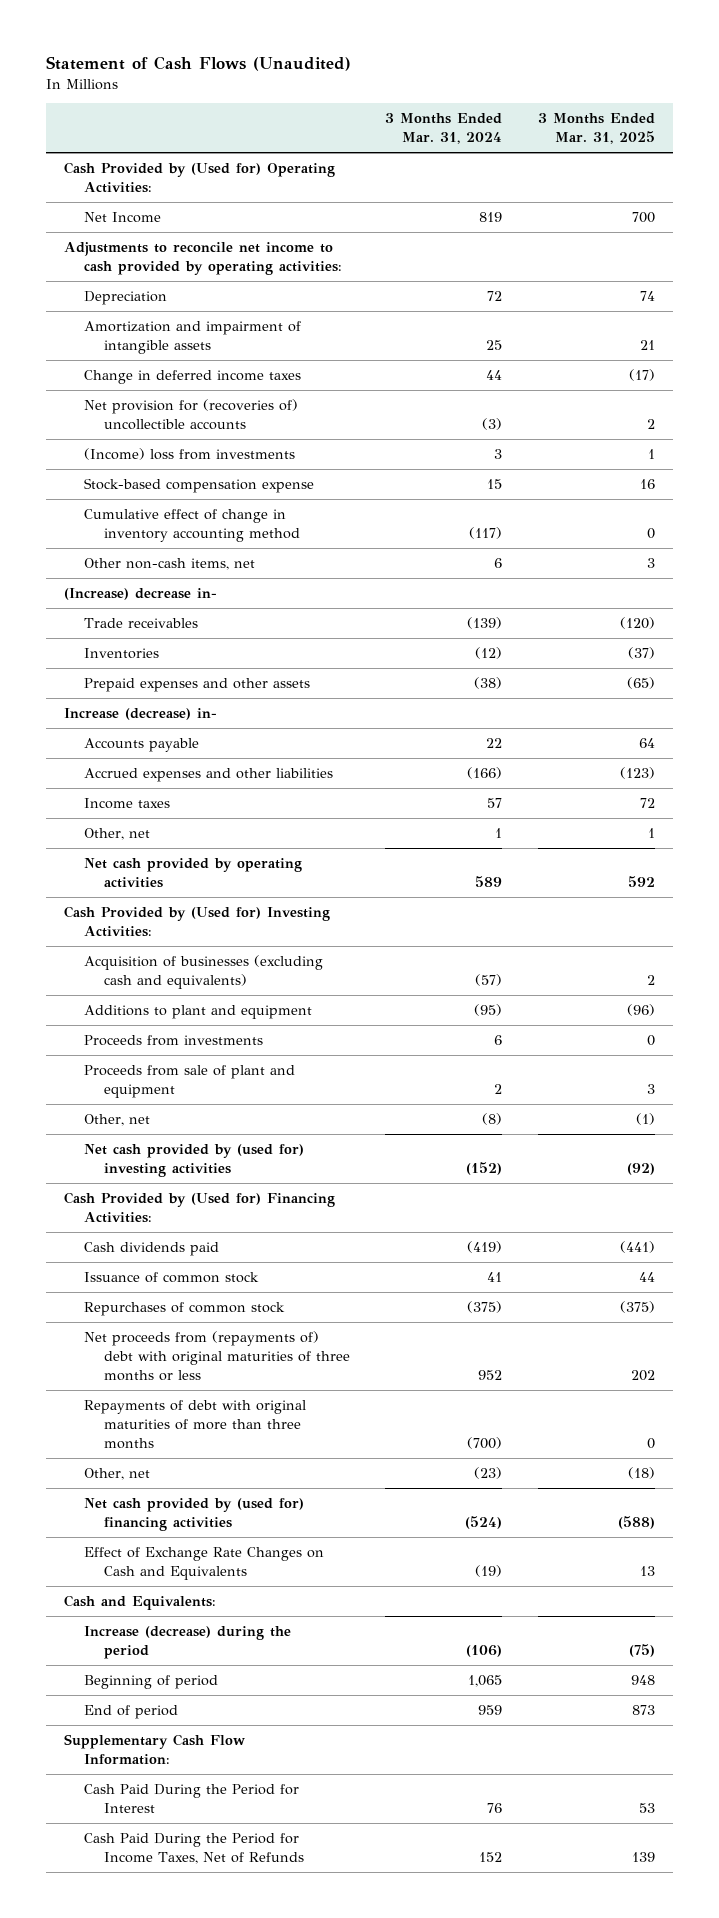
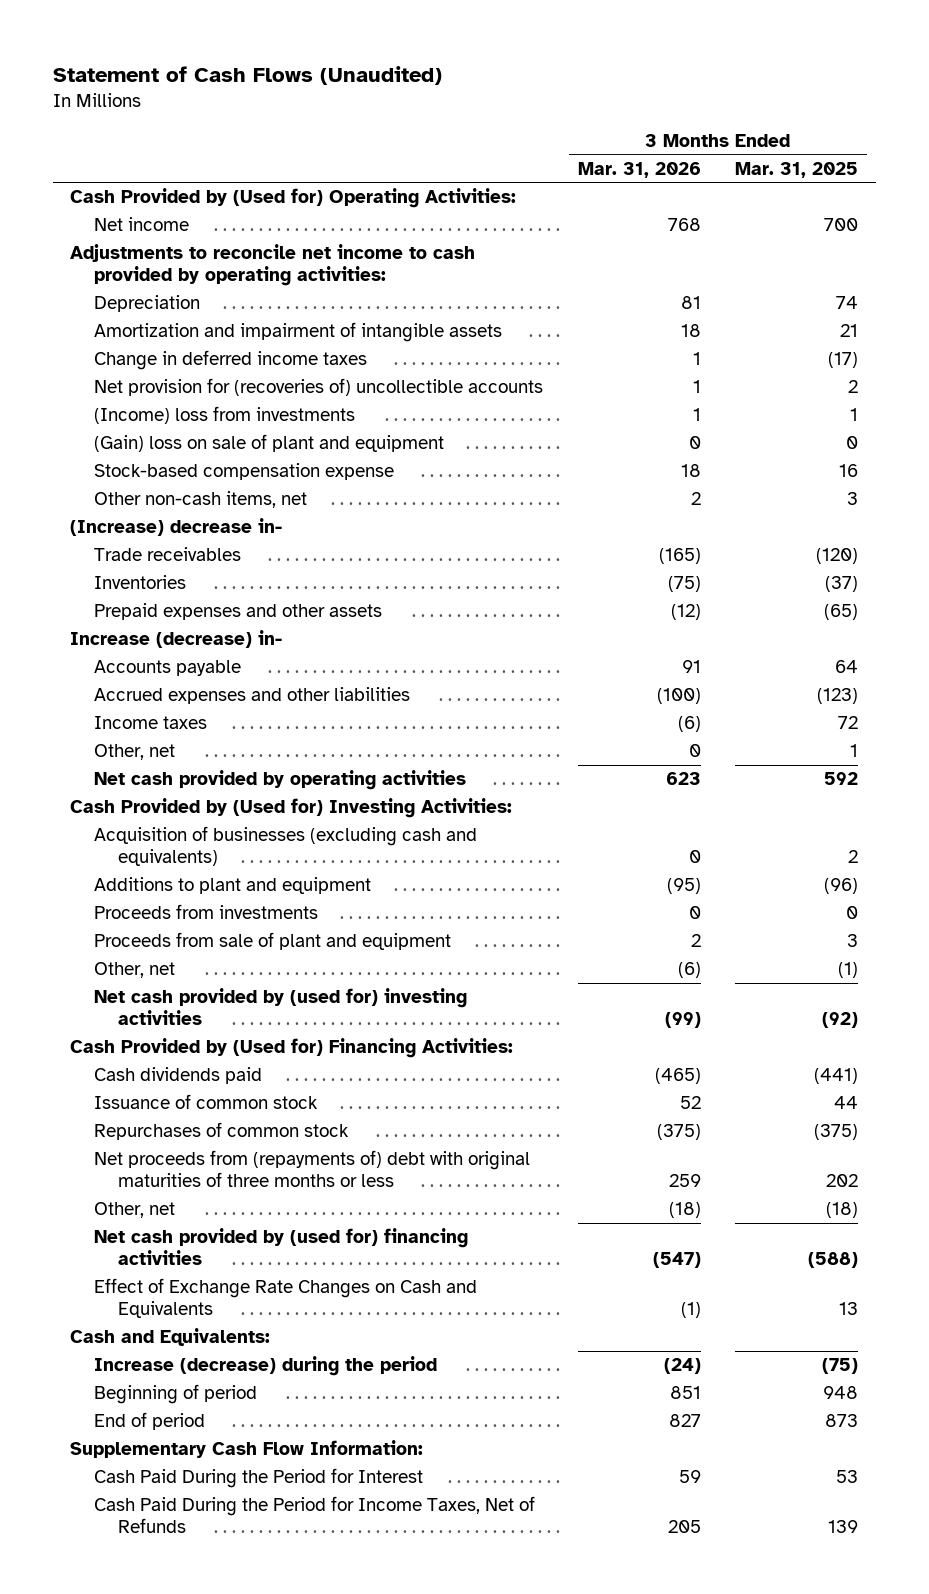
[385,113,503,145] 3 Months Ended Mar. 31, 2024 -> none
none -> [577,161,701,178] Mar. 31, 2026
[83,212,161,224] Net Income -> [94,217,190,232] Net income
none -> [94,434,445,453] (Gain) loss on sale of plant and equipment
[83,509,300,542] Cumulative effect of change in inventory accounting method -> none
[83,1400,306,1449] Repayments of debt with original maturities of more than three months -> none

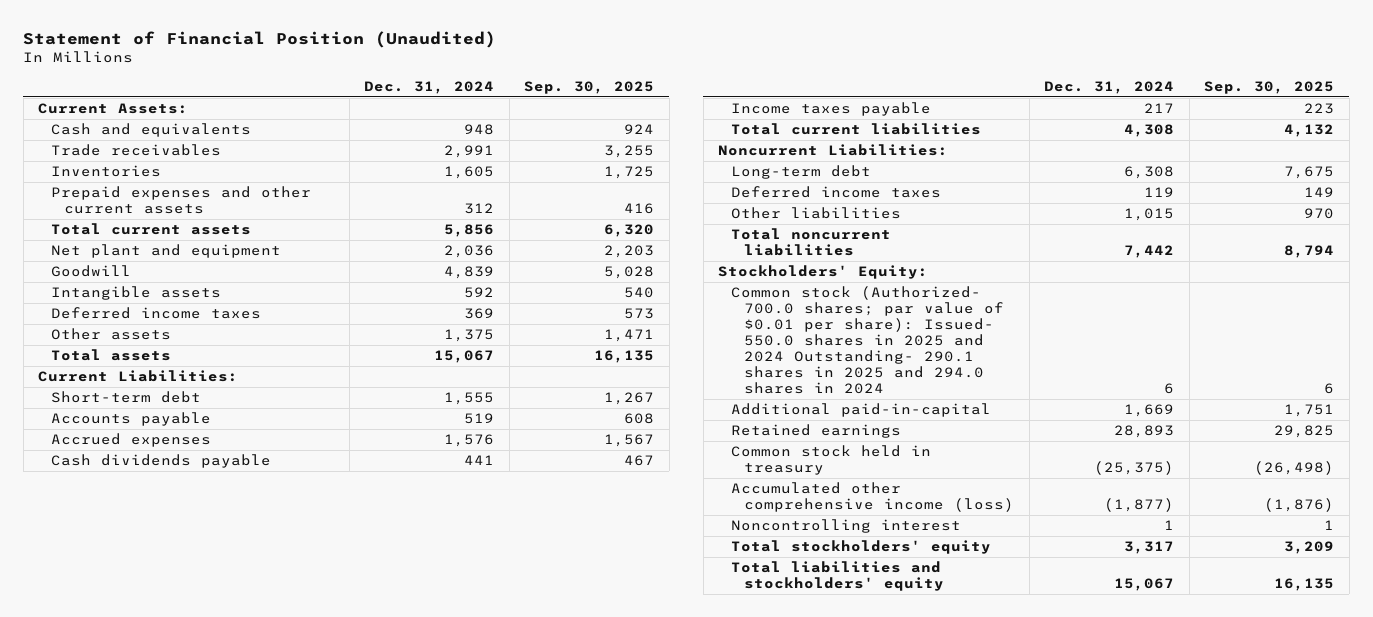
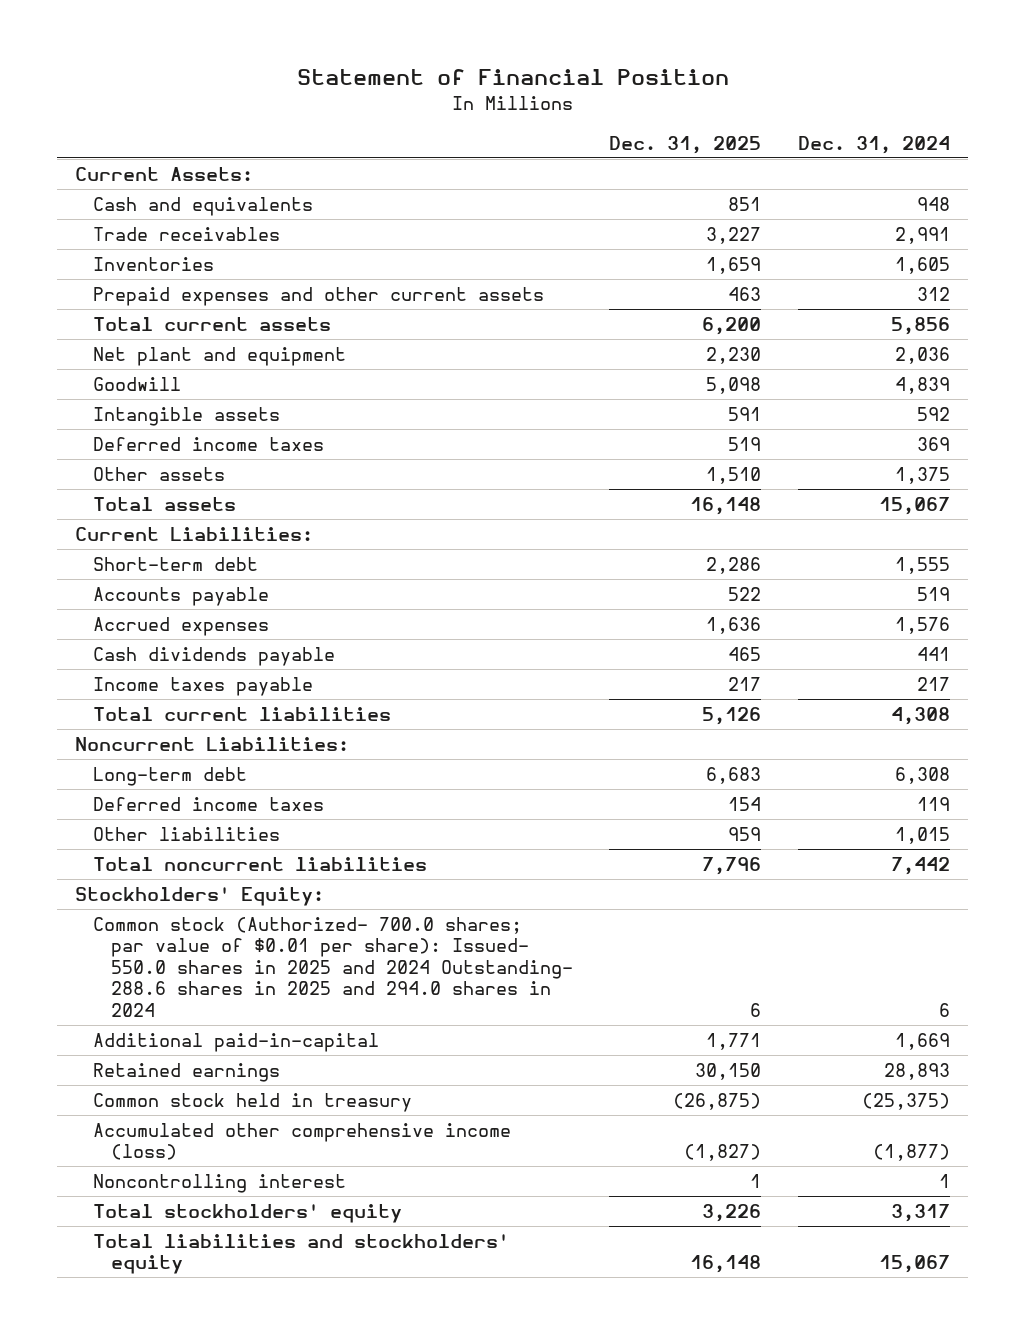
[23,30,497,48] Statement of Financial Position (Unaudited) -> [296,69,729,86] Statement of Financial Position
[524,80,655,94] Sep. 30, 2025 -> none
none -> [609,135,762,154] Dec. 31, 2025
[731,286,1004,394] Common stock (Authorized- 700.0 shares; par value of $0.01 per share): Issued- 550.0 shares in 2025 and 2024 Outstanding- 290.1 shares in 2025 and 294.0 shares in 2024 -> [92,916,573,1017] Common stock (Authorized- 700.0 shares; par value of $0.01 per share): Issued- 550.0 shares in 2025 and 2024 Outstanding- 288.6 shares in 2025 and 294.0 shares in 2024

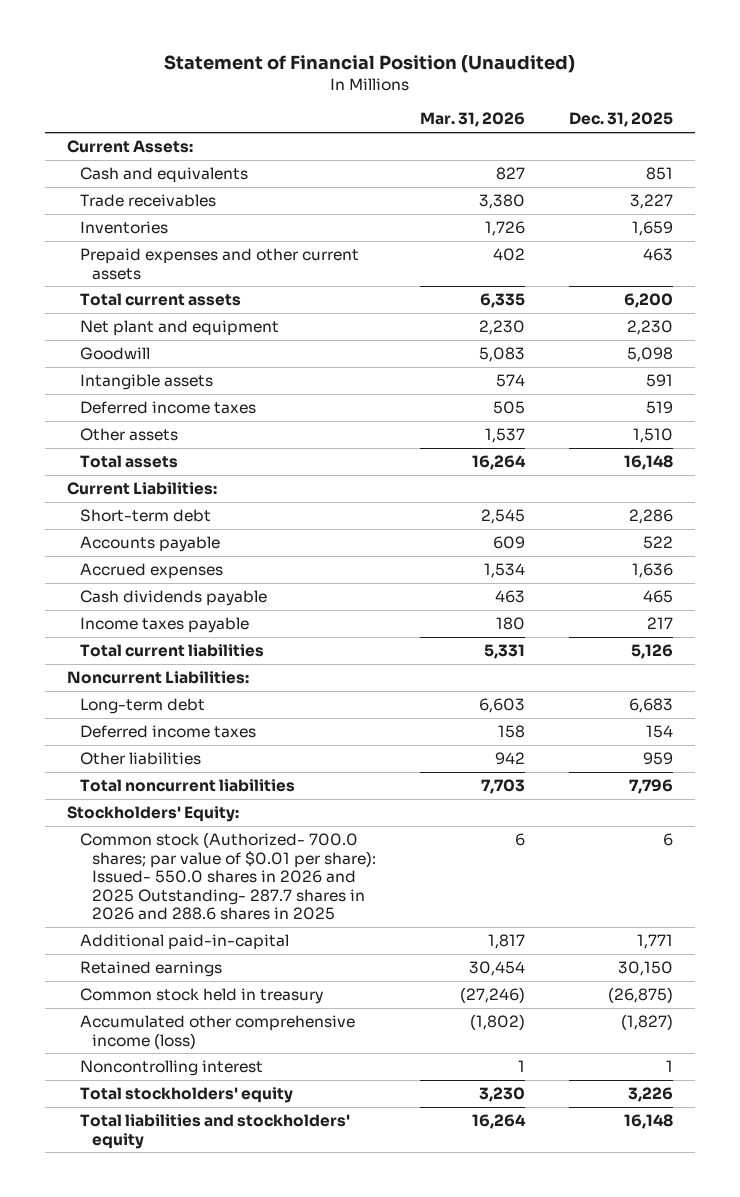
[296,69,729,86] Statement of Financial Position -> [164,55,576,74] Statement of Financial Position (Unaudited)
[798,135,951,154] Dec. 31, 2024 -> none
none -> [420,112,526,128] Mar. 31, 2026
[92,916,573,1017] Common stock (Authorized- 700.0 shares; par value of $0.01 per share): Issued- 550.0 shares in 2025 and 2024 Outstanding- 288.6 shares in 2025 and 294.0 shares in 2024 -> [79,832,377,921] Common stock (Authorized- 700.0 shares; par value of $0.01 per share): Issued- 550.0 shares in 2026 and 2025 Outstanding- 287.7 shares in 2026 and 288.6 shares in 2025

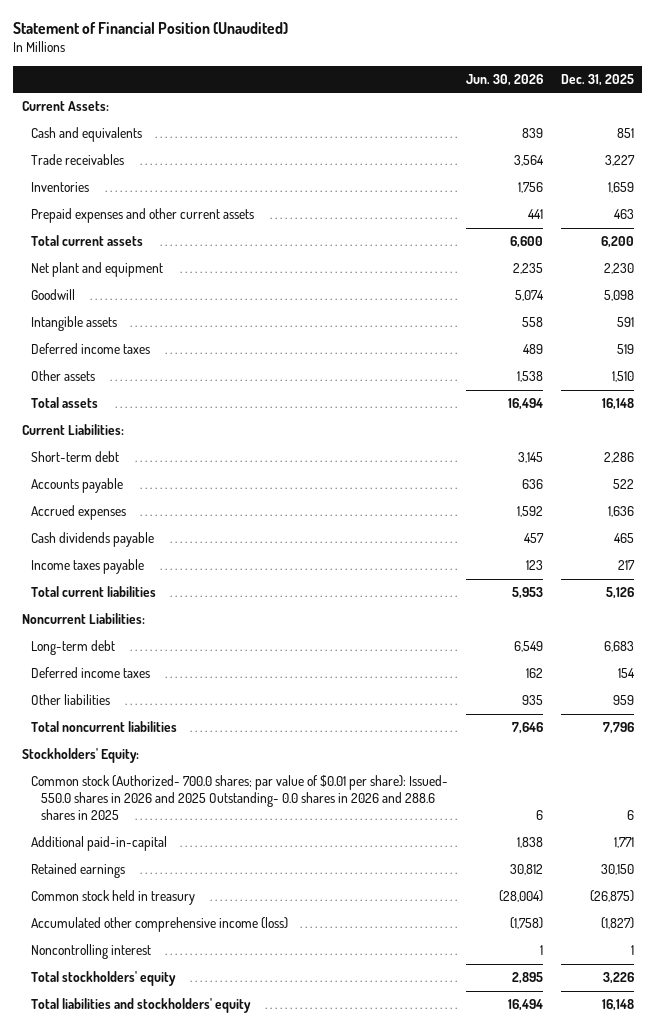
[420,112,526,128] Mar. 31, 2026 -> none
none -> [466,73,544,86] Jun. 30, 2026
[79,832,377,921] Common stock (Authorized- 700.0 shares; par value of $0.01 per share): Issued- 550.0 shares in 2026 and 2025 Outstanding- 287.7 shares in 2026 and 288.6 shares in 2025 -> [31,775,449,821] Common stock (Authorized- 700.0 shares; par value of $0.01 per share): Issued- 550.0 shares in 2026 and 2025 Outstanding- 0.0 shares in 2026 and 288.6 shares in 2025

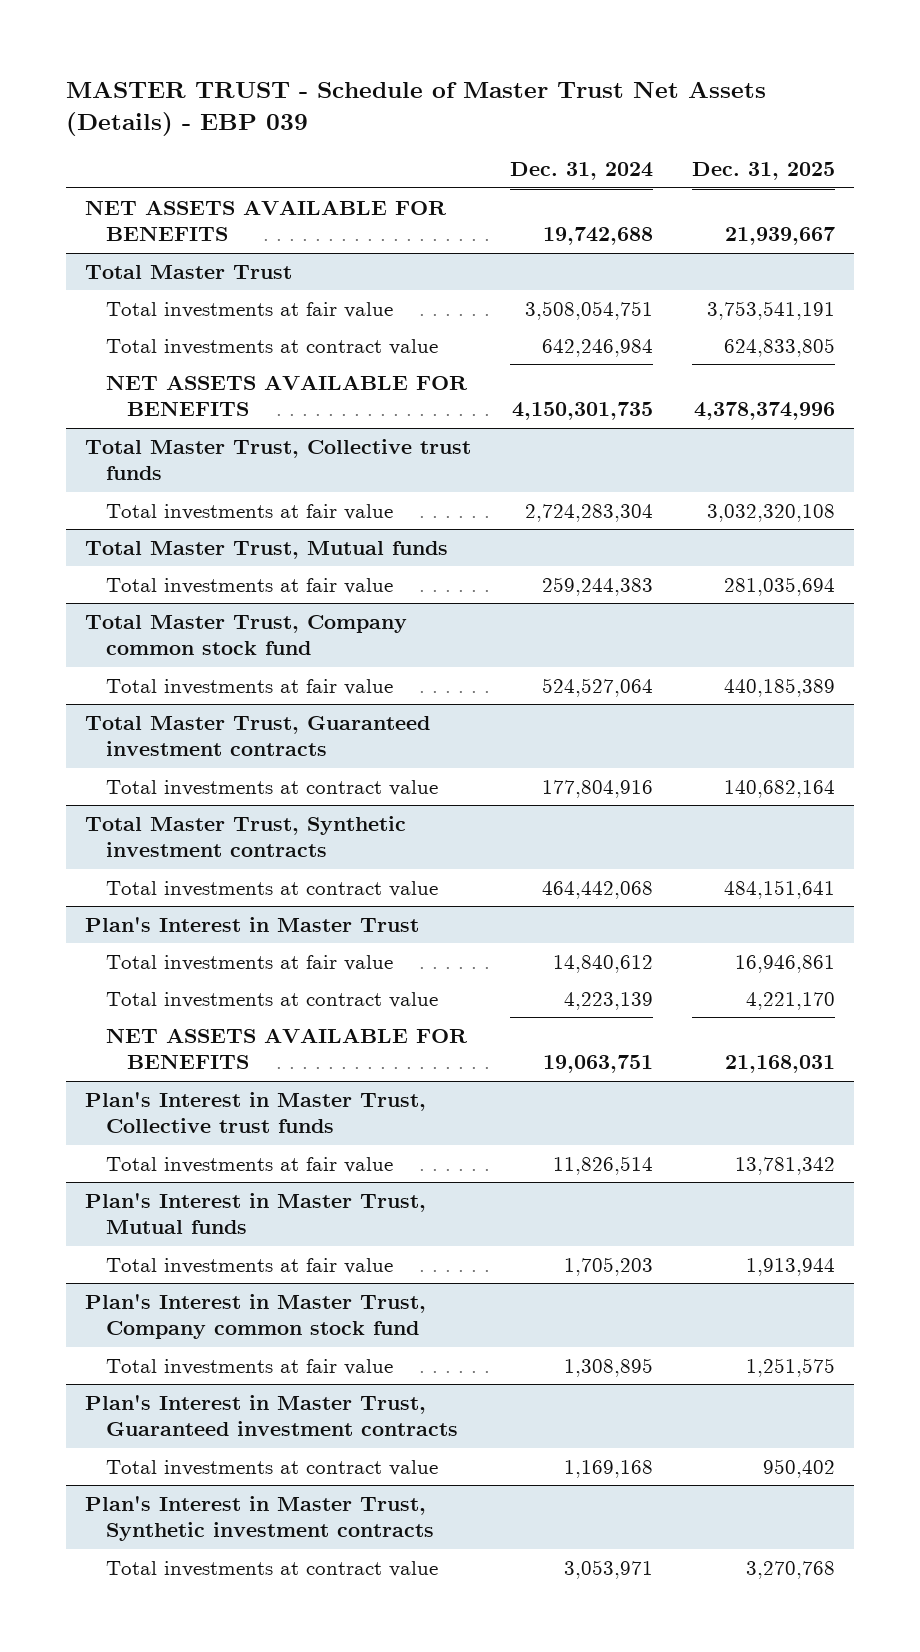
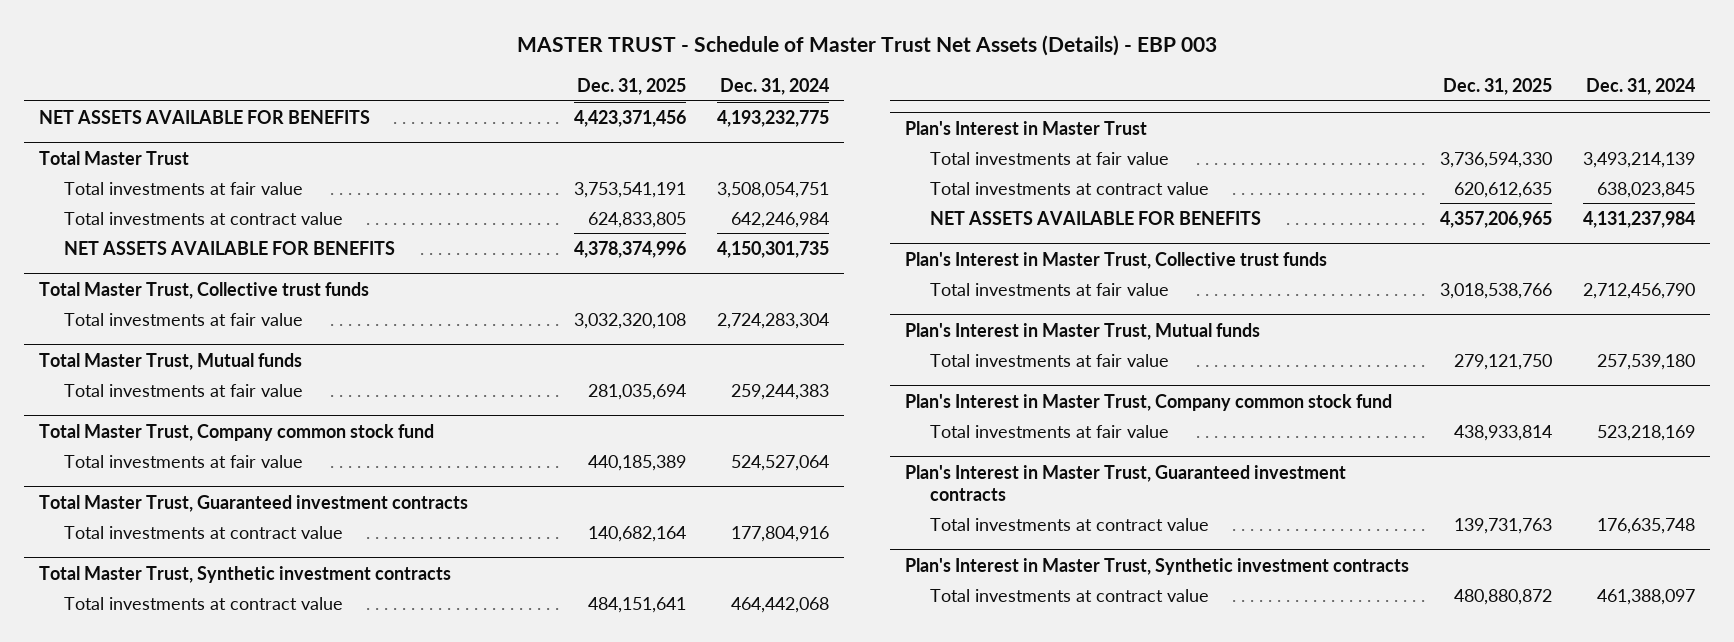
[65,80,766,137] MASTER TRUST - Schedule of Master Trust Net Assets (Details) - EBP 039 -> [516,35,1217,57] MASTER TRUST - Schedule of Master Trust Net Assets (Details) - EBP 003
[542,227,653,246] 19,742,688 -> [716,109,829,127] 4,193,232,775
[724,227,835,246] 21,939,667 -> [574,109,687,127] 4,423,371,456
[552,954,653,973] 14,840,612 -> [1582,151,1695,168] 3,493,214,139
[734,954,835,973] 16,946,861 -> [1439,151,1552,168] 3,736,594,330
[563,991,653,1010] 4,223,139 -> [1596,181,1695,198] 638,023,845
[745,991,835,1010] 4,221,170 -> [1453,181,1552,198] 620,612,635
[542,1055,653,1074] 19,063,751 -> [1582,210,1695,228] 4,131,237,984
[724,1055,835,1074] 21,168,031 -> [1439,210,1552,228] 4,357,206,965
[552,1155,653,1175] 11,826,514 -> [1582,282,1695,299] 2,712,456,790
[734,1156,835,1175] 13,781,342 -> [1439,282,1552,299] 3,018,538,766
[563,1256,653,1276] 1,705,203 -> [1596,353,1695,370] 257,539,180
[745,1257,835,1276] 1,913,944 -> [1453,353,1552,370] 279,121,750
[563,1357,653,1377] 1,308,895 -> [1596,424,1695,441] 523,218,169
[745,1357,835,1377] 1,251,575 -> [1453,424,1552,441] 438,933,814
[563,1459,653,1478] 1,169,168 -> [1596,517,1695,534] 176,635,748
[762,1458,835,1478] 950,402 -> [1453,517,1552,534] 139,731,763
[563,1559,653,1579] 3,053,971 -> [1596,588,1695,605] 461,388,097
[745,1560,835,1579] 3,270,768 -> [1453,588,1552,605] 480,880,872

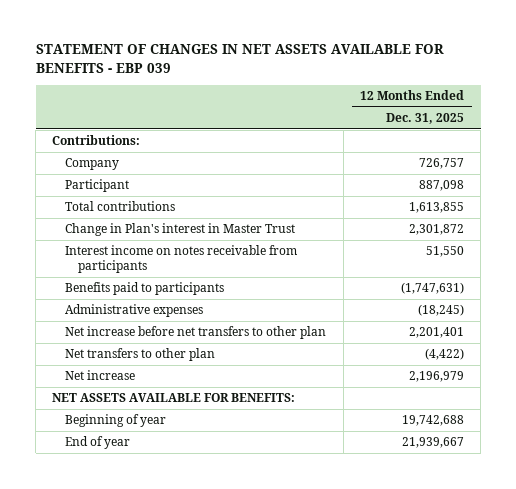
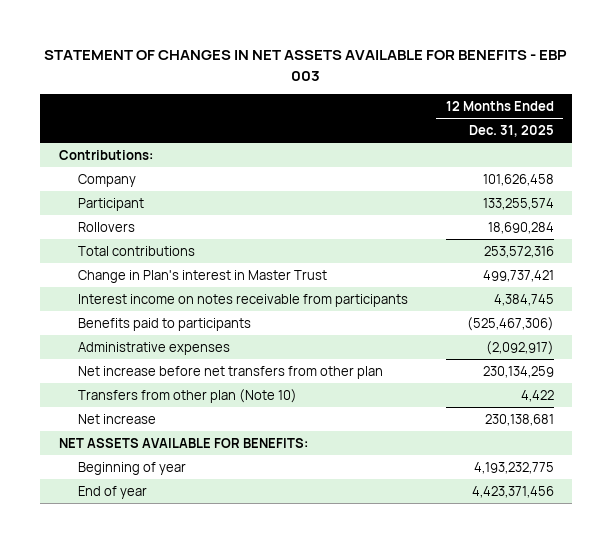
[35,44,444,73] STATEMENT OF CHANGES IN NET ASSETS AVAILABLE FOR BENEFITS - EBP 039 -> [44,50,568,81] STATEMENT OF CHANGES IN NET ASSETS AVAILABLE FOR BENEFITS - EBP 003
[418,158,464,170] 726,757 -> [482,173,554,186] 101,626,458
[418,180,464,192] 887,098 -> [482,197,554,210] 133,255,574
none -> [77,221,135,232] Rollovers
[408,202,464,214] 1,613,855 -> [483,245,554,258] 253,572,316
[408,224,464,236] 2,301,872 -> [482,269,554,282] 499,737,421
[425,246,464,258] 51,550 -> [493,293,554,306] 4,384,745
[400,282,464,295] (1,747,631) -> [466,316,554,331] (525,467,306)
[417,304,464,317] (18,245) -> [485,340,554,355] (2,092,917)
[65,326,327,340] Net increase before net transfers to other plan -> [77,365,383,379] Net increase before net transfers from other plan
[408,327,464,339] 2,201,401 -> [482,365,554,378] 230,134,259
[65,348,216,362] Net transfers to other plan -> [77,388,297,403] Transfers from other plan (Note 10)
[424,348,464,361] (4,422) -> [520,389,554,402] 4,422
[408,371,464,383] 2,196,979 -> [484,413,554,426] 230,138,681
[401,415,464,427] 19,742,688 -> [473,461,554,474] 4,193,232,775
[401,437,464,449] 21,939,667 -> [471,485,554,498] 4,423,371,456

